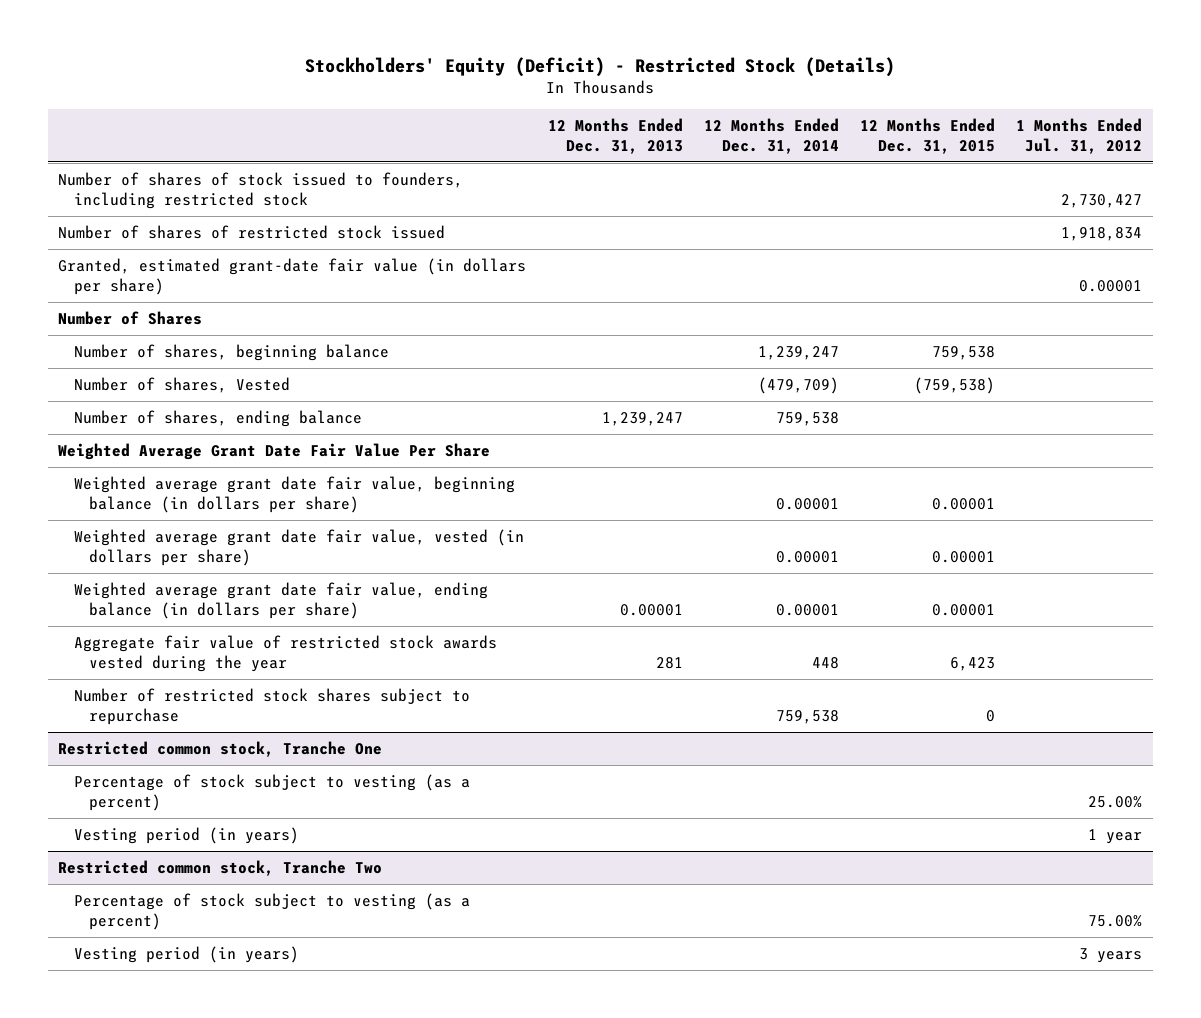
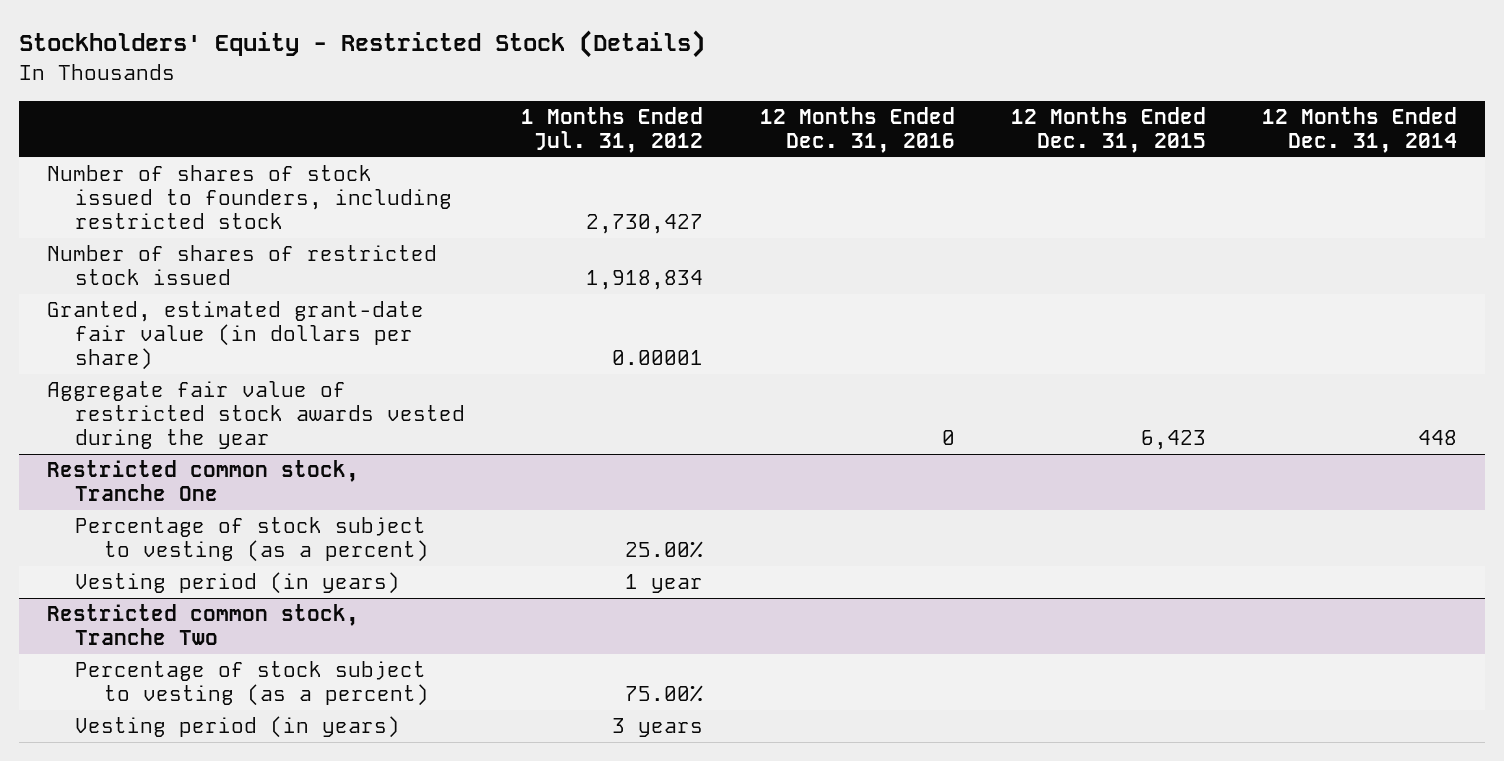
[305,57,896,78] Stockholders' Equity (Deficit) - Restricted Stock (Details) -> [18,30,705,59] Stockholders' Equity - Restricted Stock (Details)
[547,117,683,155] 12 Months Ended Dec. 31, 2013 -> none
none -> [759,106,955,153] 12 Months Ended Dec. 31, 2016
[58,310,203,325] Number of Shares -> none
[73,343,389,361] Number of shares, beginning balance -> none
[73,376,290,393] Number of shares, Vested -> none
[73,409,362,427] Number of shares, ending balance -> none
[58,442,491,460] Weighted Average Grant Date Fair Value Per Share -> none
[73,475,515,514] Weighted average grant date fair value, beginning balance (in dollars per share) -> none
[73,528,524,567] Weighted average grant date fair value, vested (in dollars per share) -> none
[73,581,488,620] Weighted average grant date fair value, ending balance (in dollars per share) -> none
[73,687,470,726] Number of restricted stock shares subject to repurchase -> none

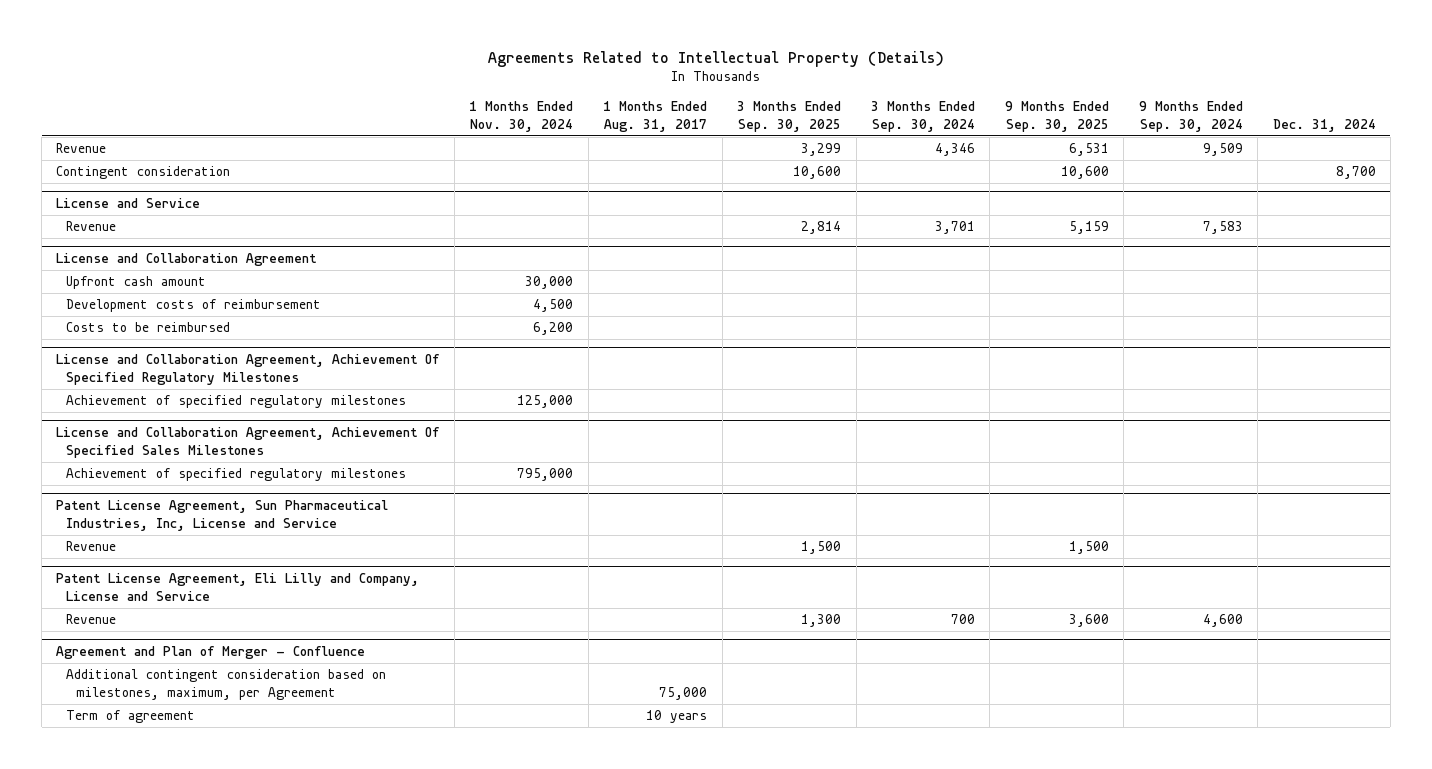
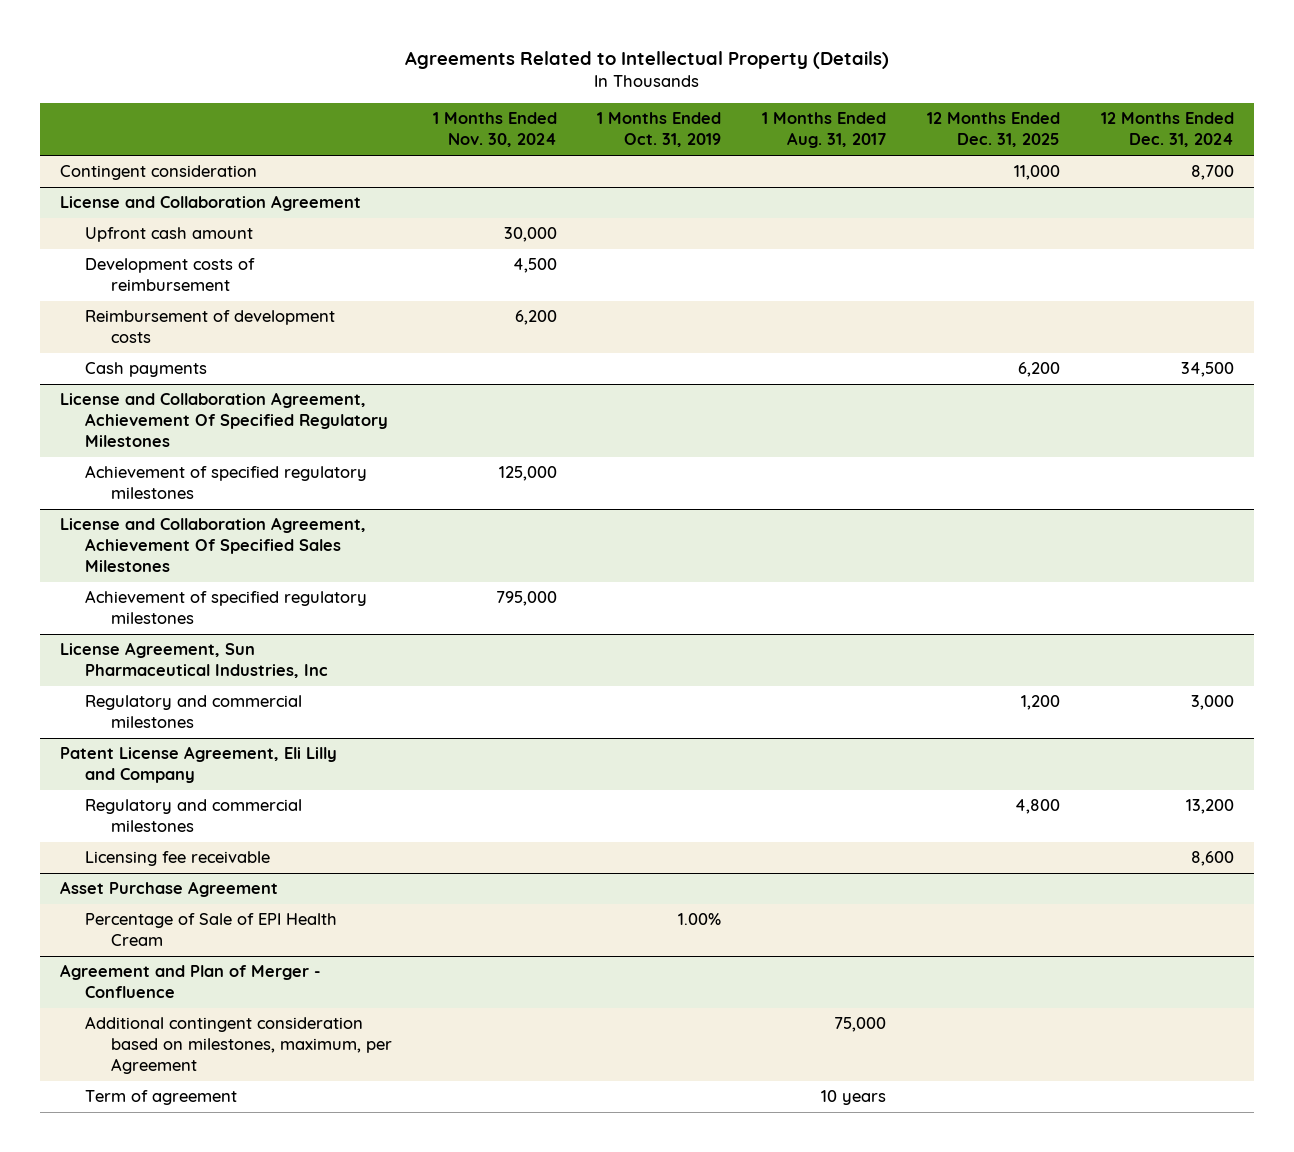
[737,101,842,132] 3 Months Ended Sep. 30, 2025 -> none
[870,101,975,132] 3 Months Ended Sep. 30, 2024 -> none
[1004,101,1109,132] 9 Months Ended Sep. 30, 2025 -> none
[1138,101,1243,132] 9 Months Ended Sep. 30, 2024 -> none
[1272,118,1376,132] Dec. 31, 2024 -> none
none -> [597,112,722,148] 1 Months Ended Oct. 31, 2019
none -> [926,112,1060,148] 12 Months Ended Dec. 31, 2025
none -> [1100,112,1234,148] 12 Months Ended Dec. 31, 2024
[56,143,107,154] Revenue -> none
[56,198,201,209] License and Service -> none
[66,221,117,232] Revenue -> none
[66,322,231,333] Costs to be reimbursed -> none
none -> [85,310,336,344] Reimbursement of development costs
none -> [85,362,208,378] Cash payments
[66,541,117,552] Revenue -> none
[66,614,117,625] Revenue -> none
[56,500,389,531] Patent License Agreement, Sun Pharmaceutical Industries, Inc, License and Service -> [60,642,329,679] License Agreement, Sun Pharmaceutical Industries, Inc
none -> [85,695,303,729] Regulatory and commercial milestones
[56,573,420,601] Patent License Agreement, Eli Lilly and Company, License and Service -> [60,746,338,784] Patent License Agreement, Eli Lilly and Company
none -> [85,799,303,833] Regulatory and commercial milestones
none -> [85,851,271,867] Licensing fee receivable
none -> [60,881,279,898] Asset Purchase Agreement
none -> [85,913,338,947] Percentage of Sale of EPI Health Cream

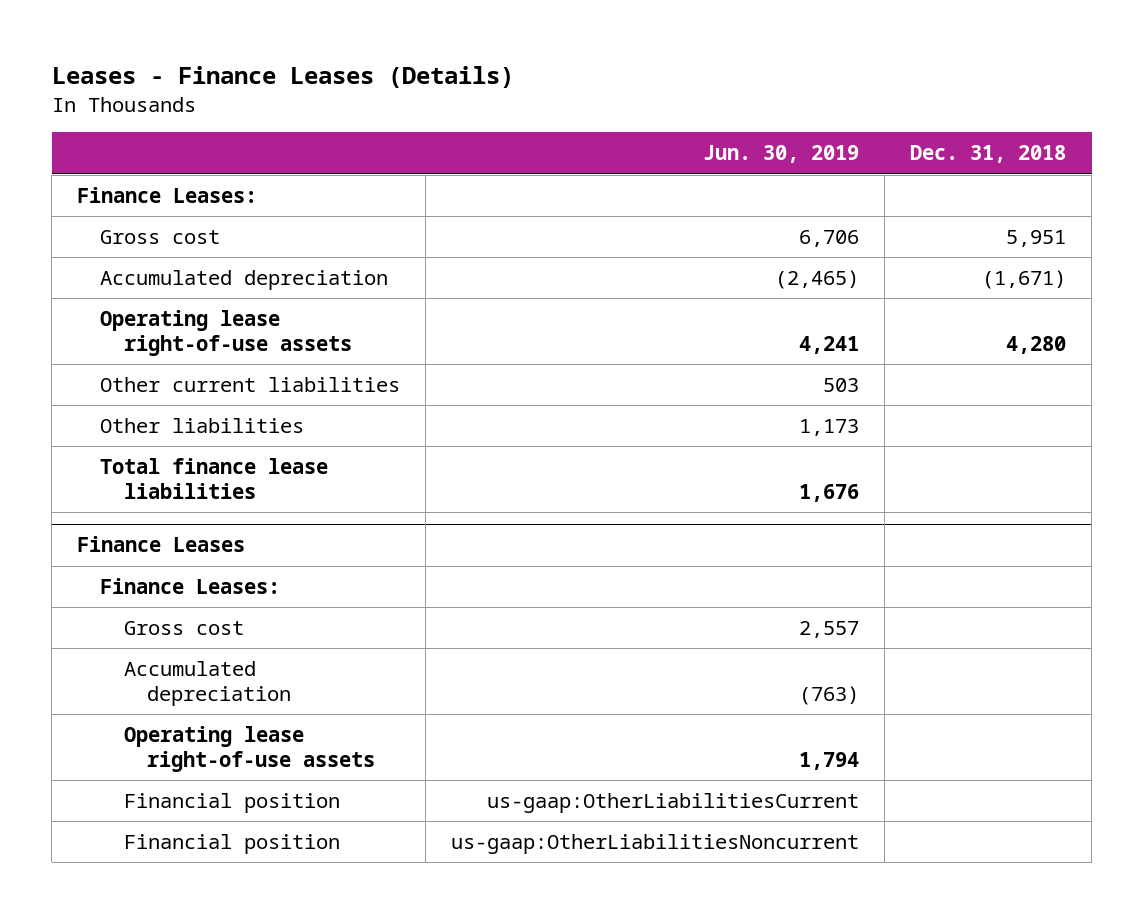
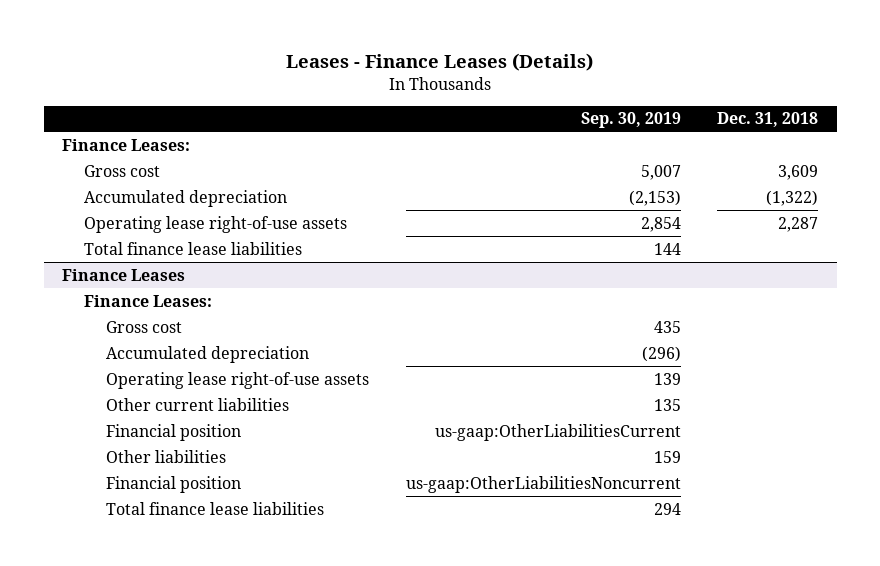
[703,145,860,164] Jun. 30, 2019 -> none
none -> [580,112,681,129] Sep. 30, 2019
[100,377,401,393] Other current liabilities -> none
[100,418,305,434] Other liabilities -> none
[1006,230,1067,248] 5,951 -> [778,164,819,180] 3,609
[982,270,1067,290] (1,671) -> [766,189,819,206] (1,322)
[1006,335,1067,354] 4,280 -> [778,216,819,232] 2,287
none -> [106,397,290,411] Other current liabilities
none -> [106,449,227,463] Other liabilities
none -> [106,501,325,515] Total finance lease liabilities

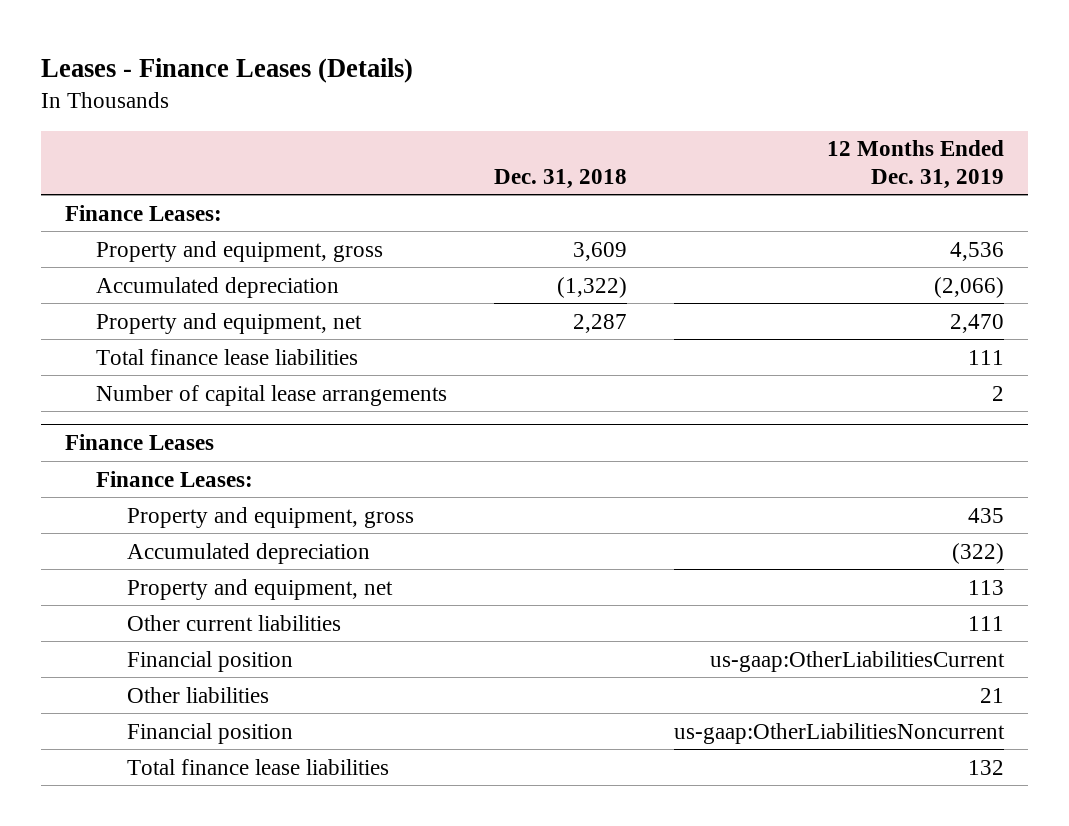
[580,112,681,129] Sep. 30, 2019 -> none
none -> [827,140,1005,189] 12 Months Ended Dec. 31, 2019
[84,164,161,177] Gross cost -> [96,240,384,262] Property and equipment, gross
[84,215,348,233] Operating lease right-of-use assets -> [96,312,363,334] Property and equipment, net
none -> [96,384,448,406] Number of capital lease arrangements
[106,320,183,333] Gross cost -> [127,506,415,528] Property and equipment, gross
[106,371,370,389] Operating lease right-of-use assets -> [127,578,394,600] Property and equipment, net

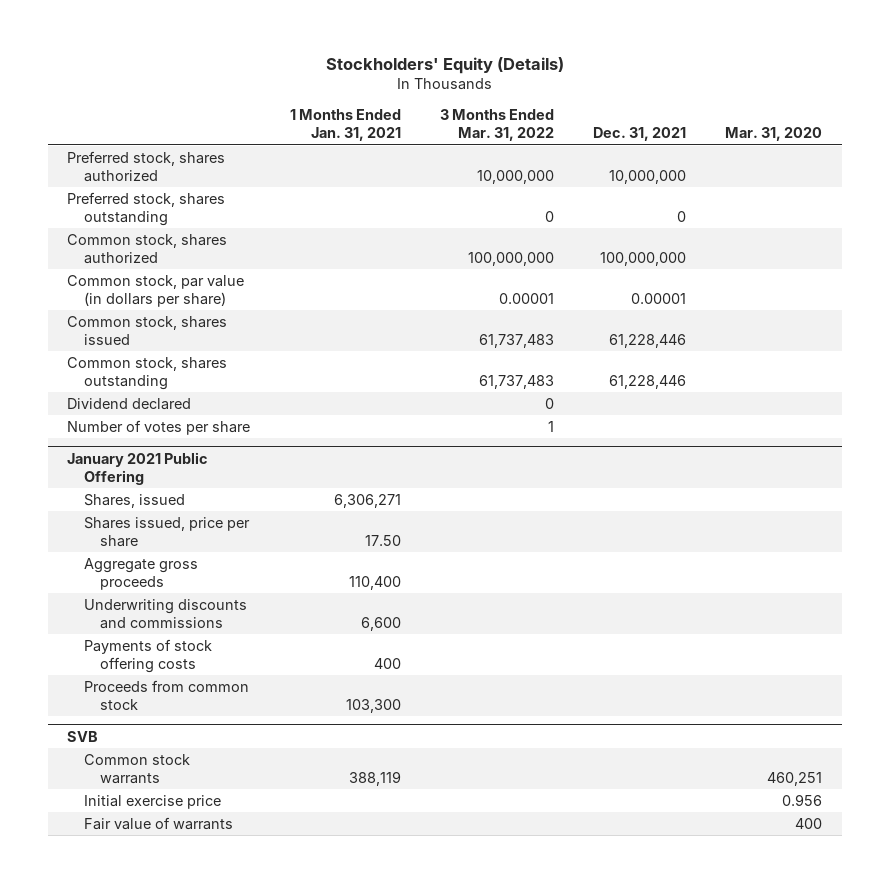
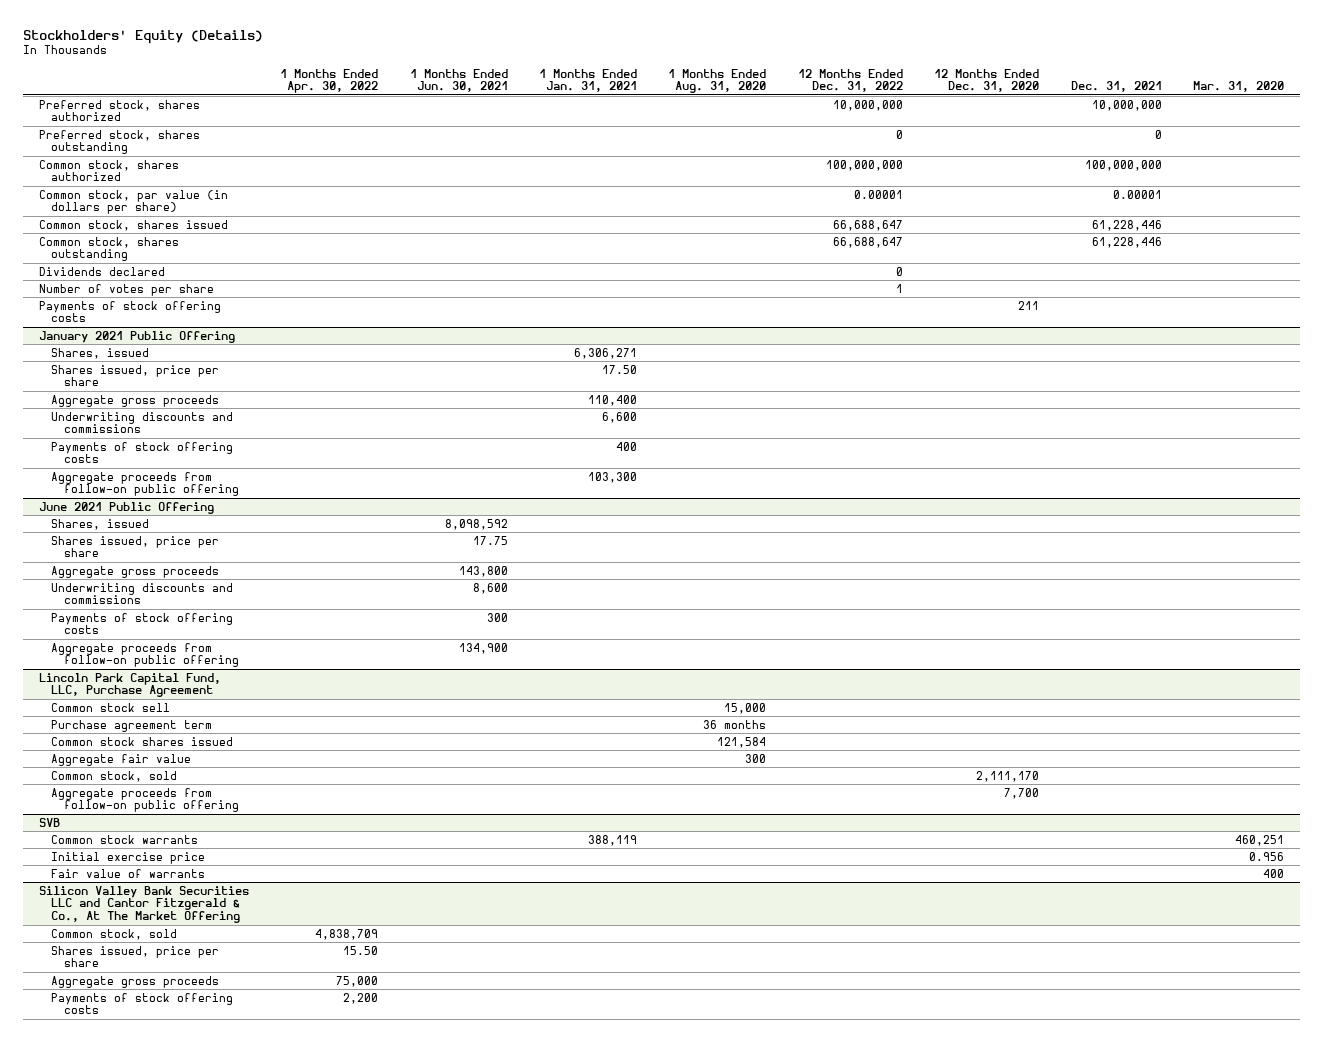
[439,109,554,142] 3 Months Ended Mar. 31, 2022 -> none
none -> [280,68,379,94] 1 Months Ended Apr. 30, 2022
none -> [409,68,508,93] 1 Months Ended Jun. 30, 2021
none -> [668,68,767,94] 1 Months Ended Aug. 31, 2020
none -> [797,68,903,93] 12 Months Ended Dec. 31, 2022
none -> [934,68,1040,93] 12 Months Ended Dec. 31, 2020
[67,397,192,410] Dividend declared -> [38,266,165,276] Dividends declared
none -> [38,300,221,323] Payments of stock offering costs
[83,679,249,710] Proceeds from common stock -> [51,471,239,497] Aggregate proceeds from follow-on public offering
none -> [38,501,214,514] June 2021 Public Offering
none -> [51,518,150,530] Shares, issued
none -> [51,535,220,558] Shares issued, price per share
none -> [51,565,220,578] Aggregate gross proceeds
none -> [51,582,234,605] Underwriting discounts and commissions
none -> [51,612,234,635] Payments of stock offering costs
none -> [51,642,239,668] Aggregate proceeds from follow-on public offering
none -> [38,672,221,698] Lincoln Park Capital Fund, LLC, Purchase Agreement
none -> [51,702,171,712] Common stock sell
none -> [51,719,213,732] Purchase agreement term
none -> [51,736,234,746] Common stock shares issued
none -> [51,753,192,766] Aggregate fair value
none -> [51,770,178,782] Common stock, sold
none -> [51,787,239,813] Aggregate proceeds from follow-on public offering
none -> [38,885,249,924] Silicon Valley Bank Securities LLC and Cantor Fitzgerald & Co., At The Market Offering
none -> [51,928,178,940] Common stock, sold
none -> [51,945,220,968] Shares issued, price per share
none -> [51,975,220,988] Aggregate gross proceeds
none -> [51,992,234,1015] Payments of stock offering costs

